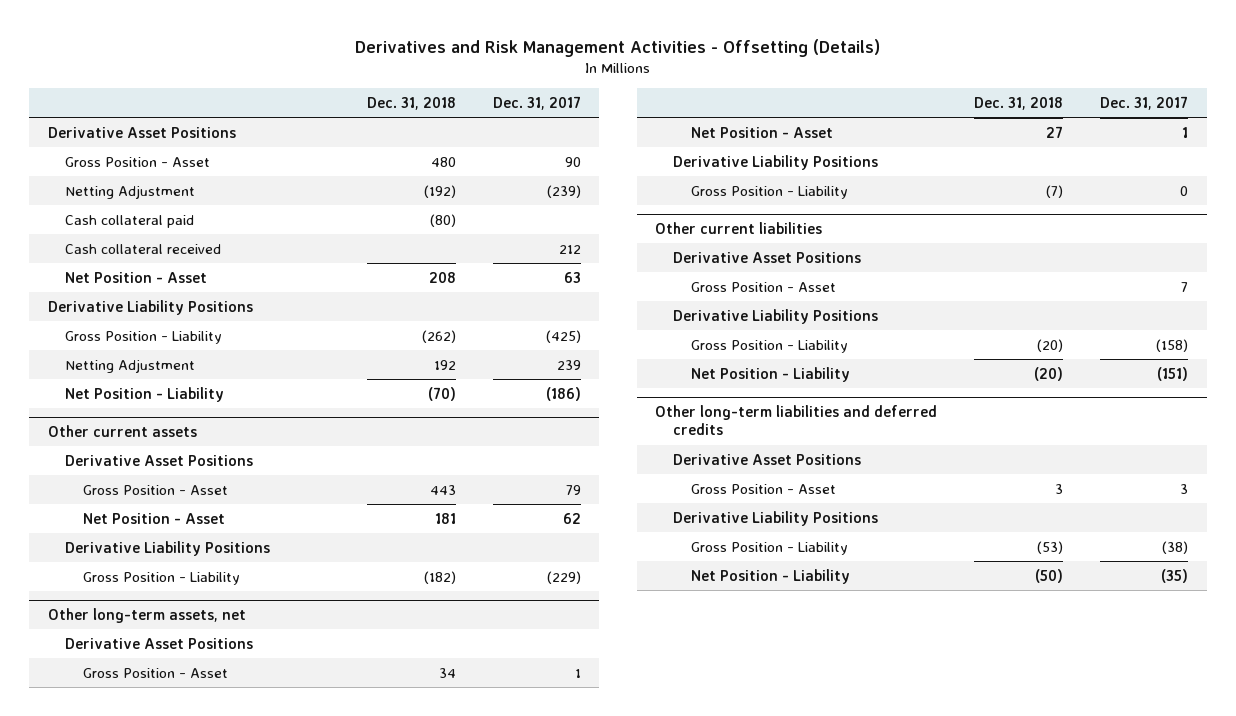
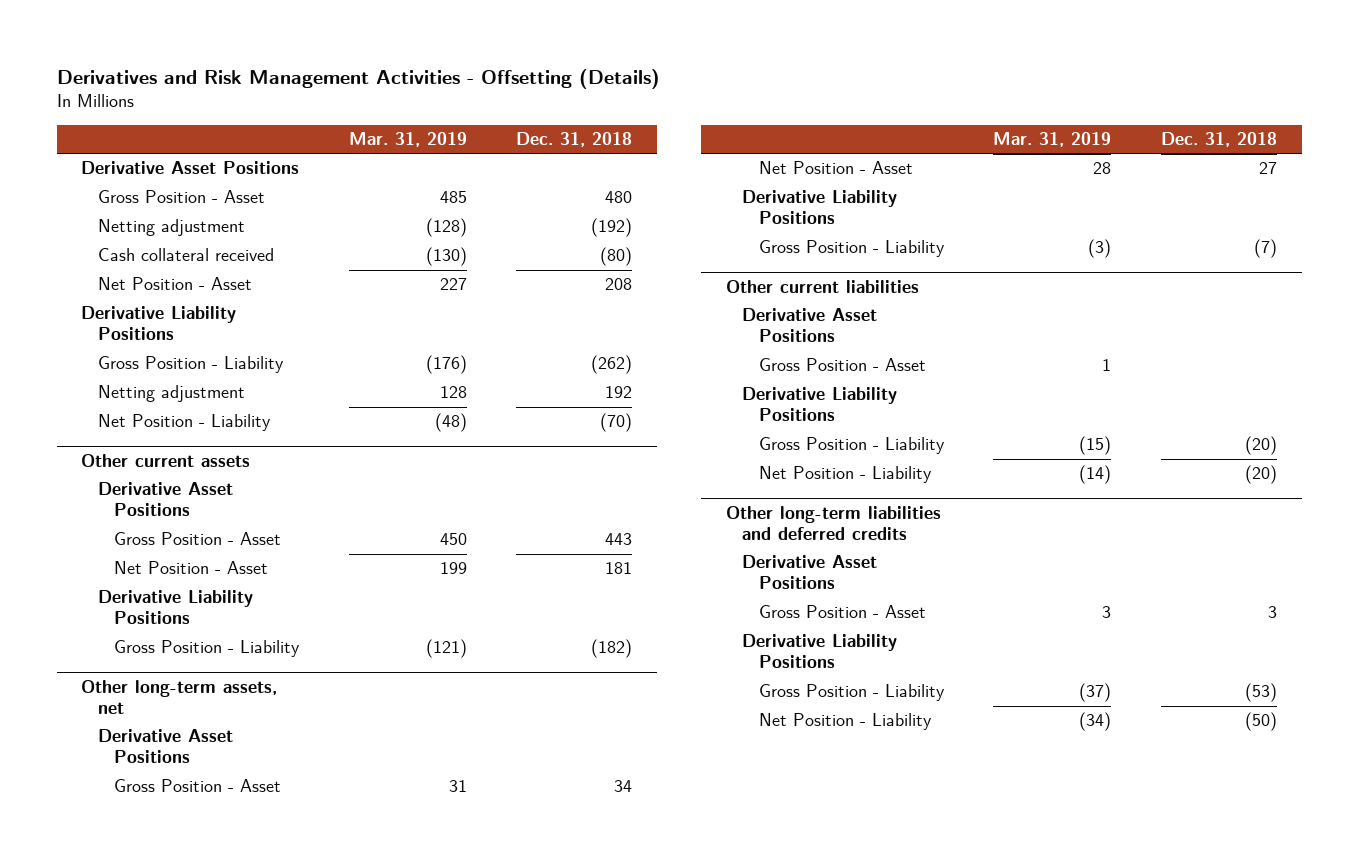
[492,95,581,110] Dec. 31, 2017 -> none
none -> [348,132,467,148] Mar. 31, 2019
[65,243,222,254] Cash collateral received -> none
[65,184,196,199] Netting Adjustment -> [97,219,245,237] Netting adjustment
[65,214,195,228] Cash collateral paid -> [97,248,274,262] Cash collateral received
[65,358,196,373] Netting Adjustment -> [97,385,245,403] Netting adjustment

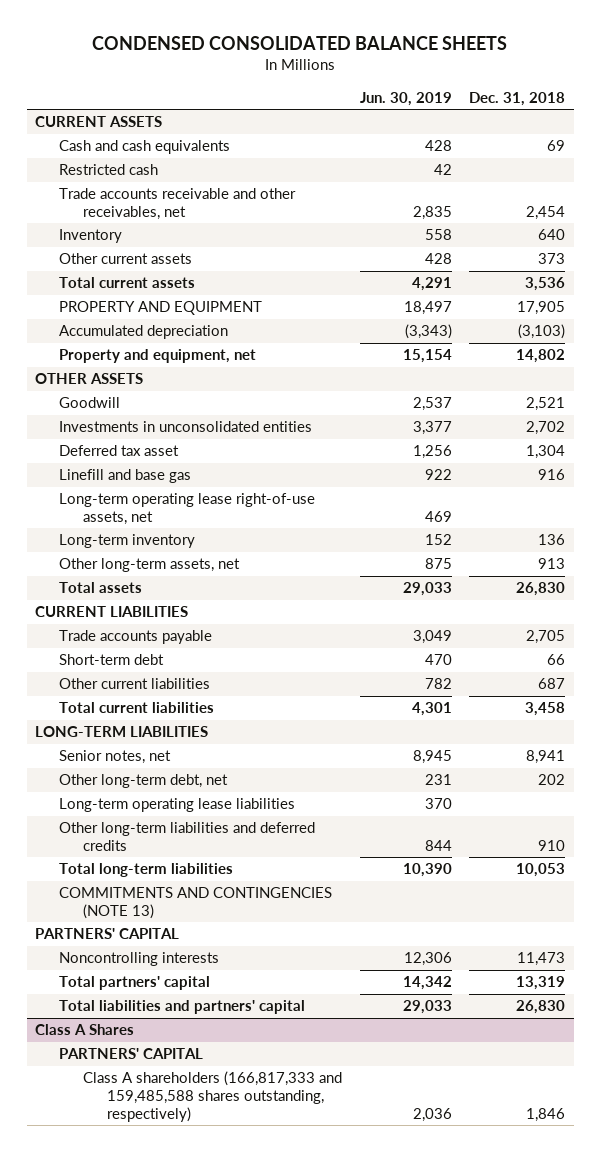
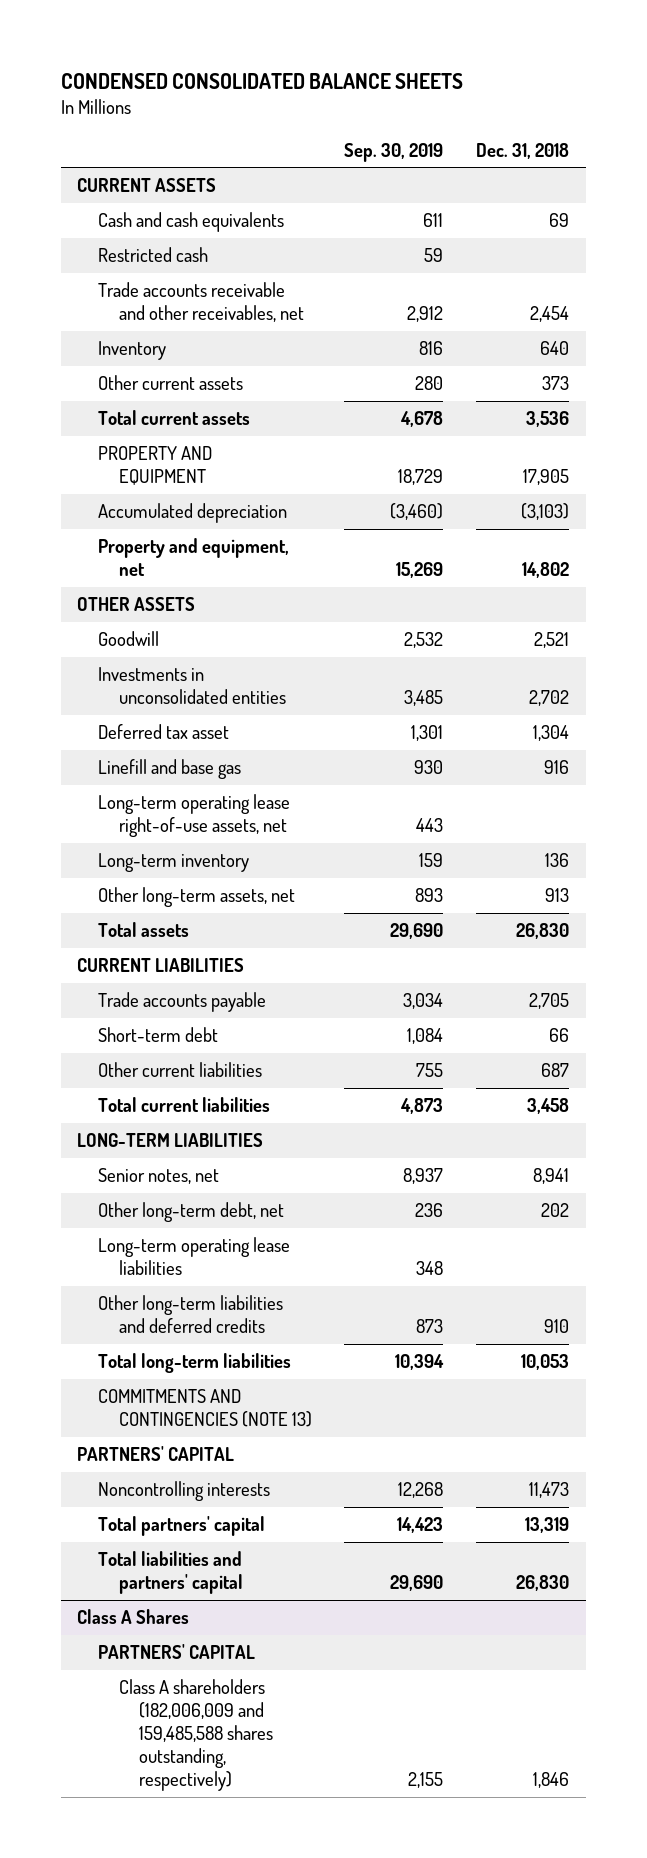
[359,91,452,106] Jun. 30, 2019 -> none
none -> [344,142,444,162] Sep. 30, 2019
[83,1071,343,1122] Class A shareholders (166,817,333 and 159,485,588 shares outstanding, respectively) -> [118,1679,274,1791] Class A shareholders (182,006,009 and 159,485,588 shares outstanding, respectively)

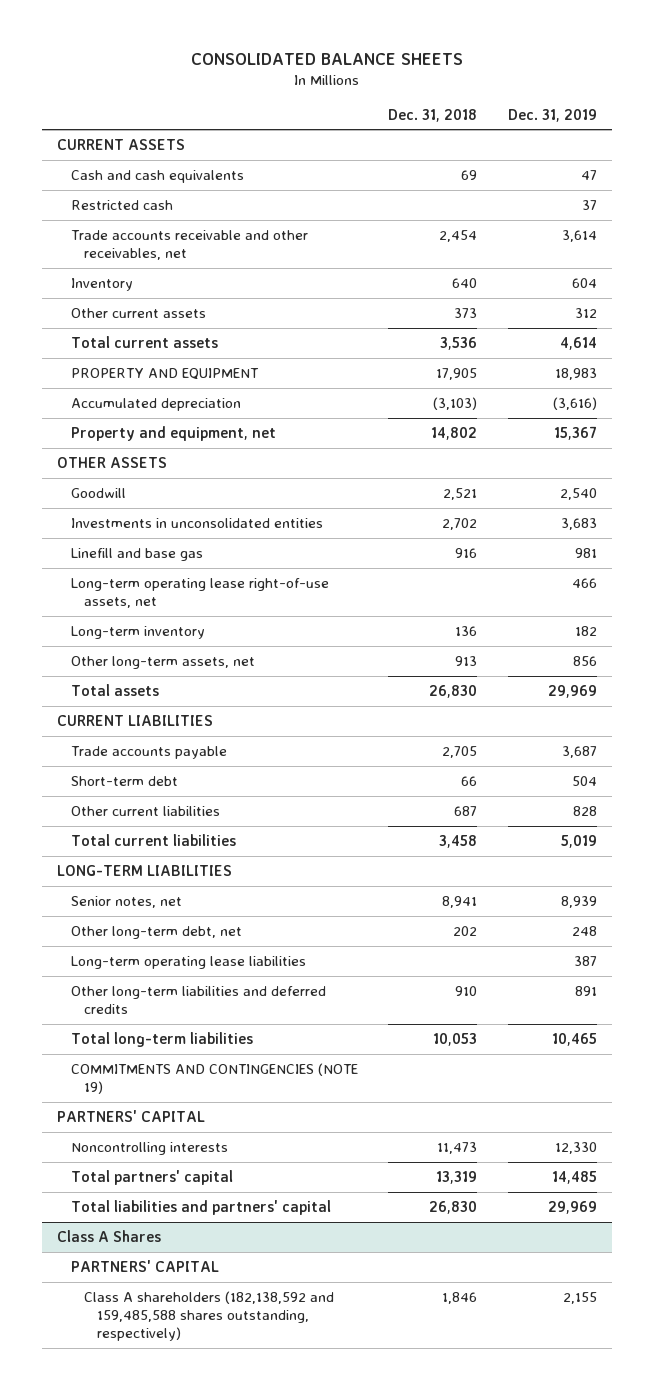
[60,73,463,90] CONDENSED CONSOLIDATED BALANCE SHEETS -> [190,52,463,65] CONSOLIDATED BALANCE SHEETS
[344,142,444,162] Sep. 30, 2019 -> none
none -> [507,108,597,122] Dec. 31, 2019
[97,724,229,740] Deferred tax asset -> none
[97,1389,312,1428] COMMITMENTS AND CONTINGENCIES (NOTE 13) -> [70,1062,358,1094] COMMITMENTS AND CONTINGENCIES (NOTE 19)
[118,1679,274,1791] Class A shareholders (182,006,009 and 159,485,588 shares outstanding, respectively) -> [84,1290,335,1342] Class A shareholders (182,138,592 and 159,485,588 shares outstanding, respectively)

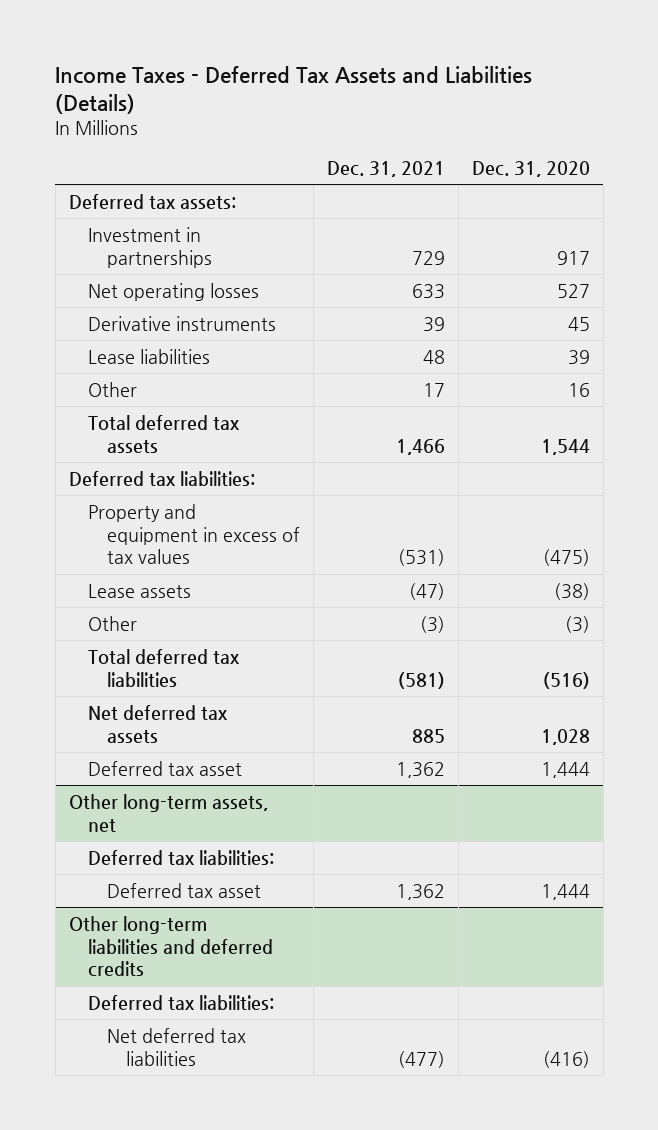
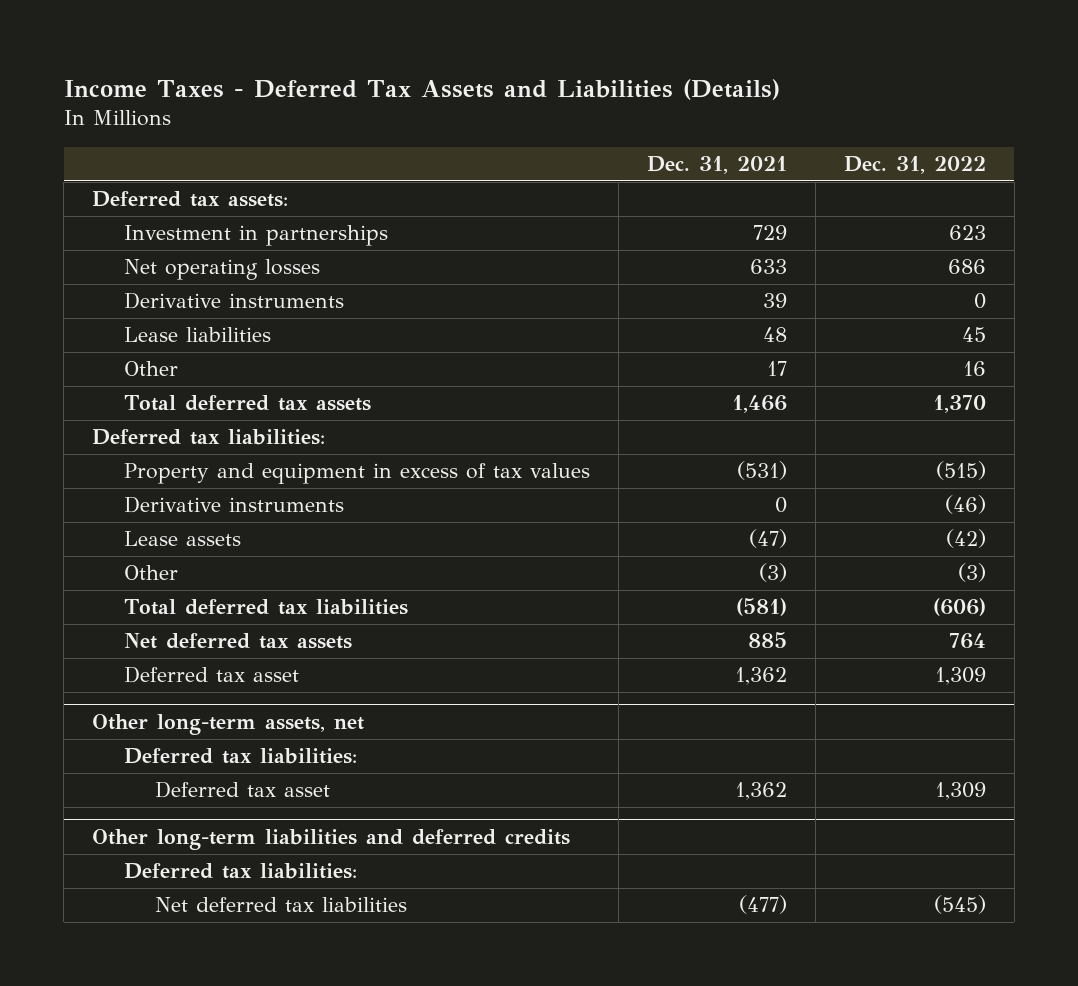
[471,161,590,178] Dec. 31, 2020 -> none
none -> [843,155,986,174] Dec. 31, 2022
none -> [123,496,344,514] Derivative instruments

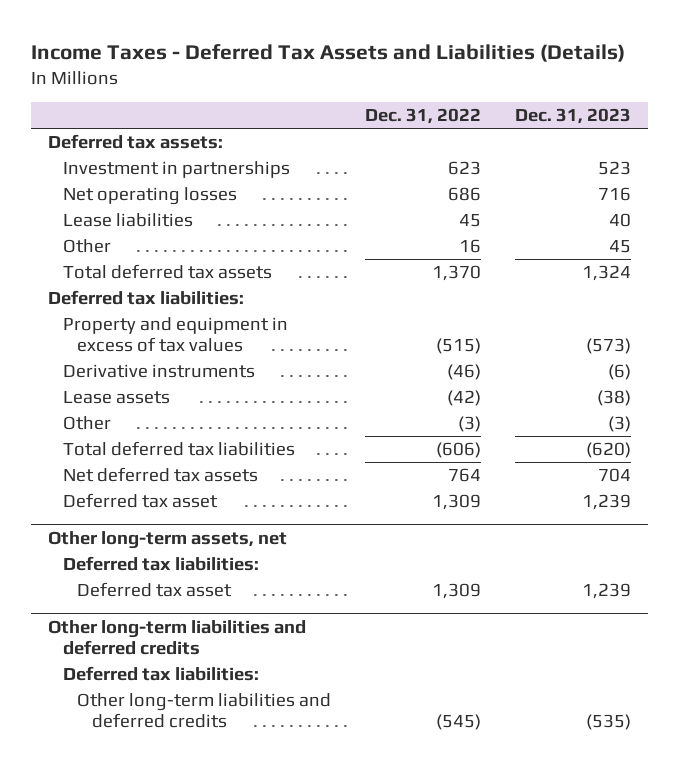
[646,155,787,174] Dec. 31, 2021 -> none
none -> [515,108,632,125] Dec. 31, 2023
[123,292,344,310] Derivative instruments -> none
[154,897,407,913] Net deferred tax liabilities -> [77,692,332,729] Other long-term liabilities and deferred credits

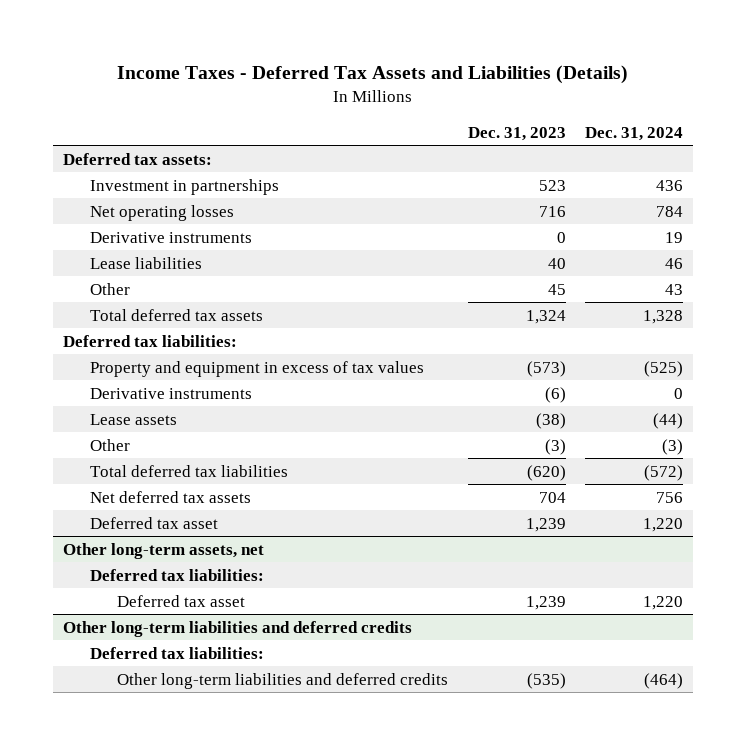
[365,108,482,125] Dec. 31, 2022 -> none
none -> [585,126,684,141] Dec. 31, 2024
none -> [89,231,252,243] Derivative instruments

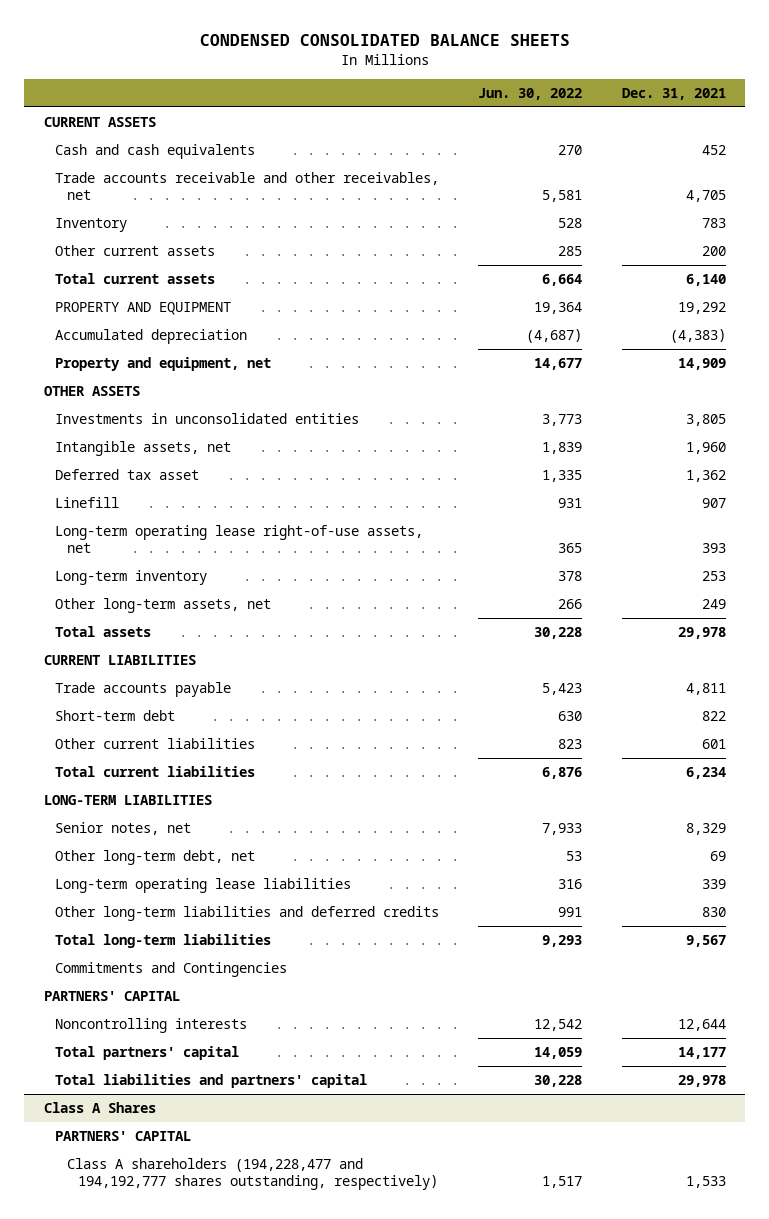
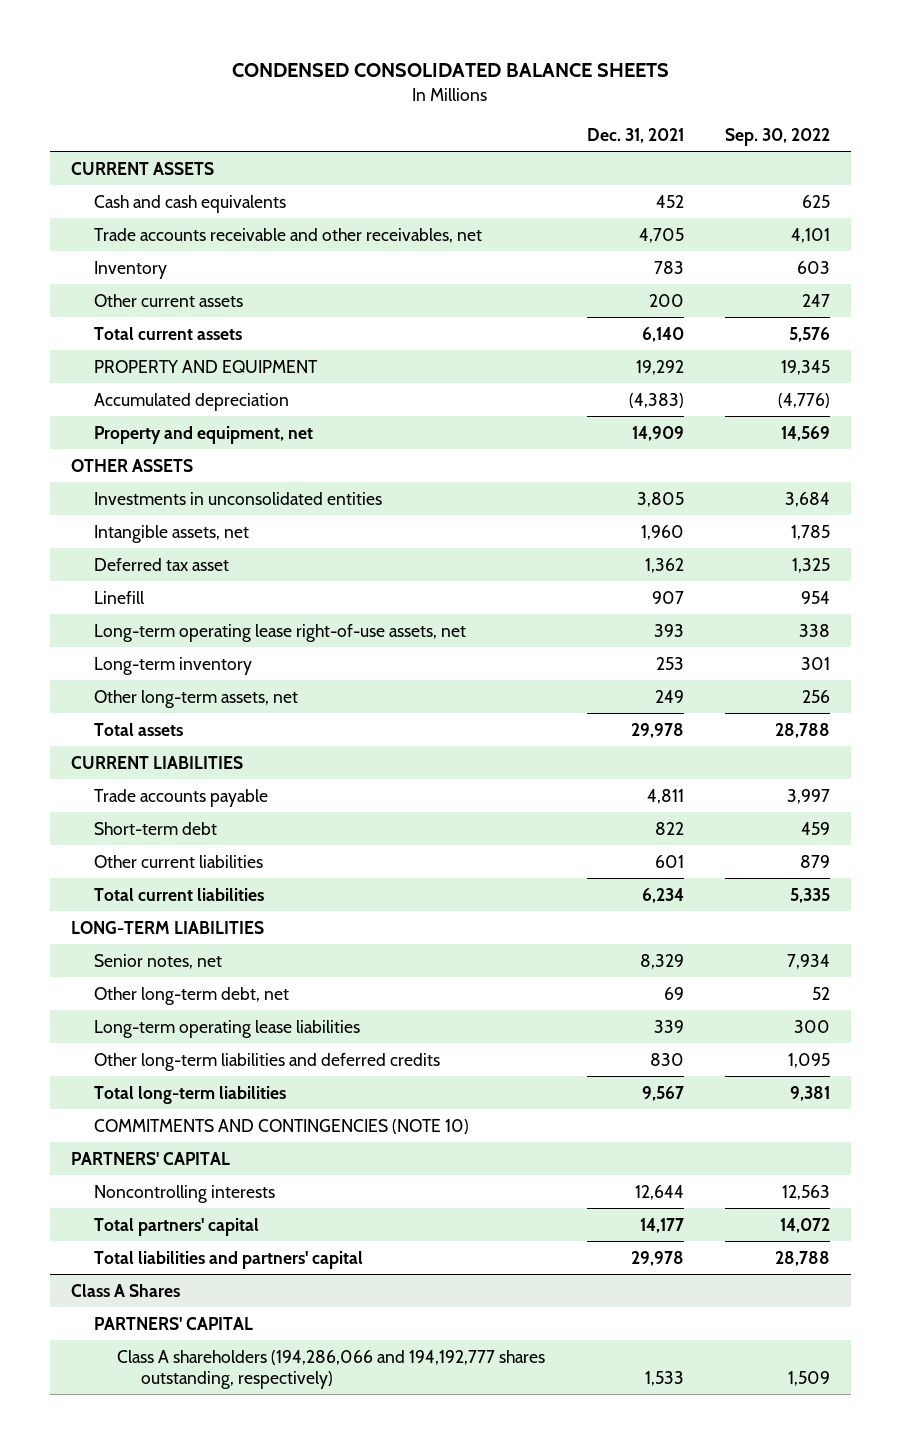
[478,88,583,101] Jun. 30, 2022 -> none
none -> [724,127,830,146] Sep. 30, 2022
[55,961,288,977] Commitments and Contingencies -> [94,1118,470,1134] COMMITMENTS AND CONTINGENCIES (NOTE 10)
[66,1157,439,1191] Class A shareholders (194,228,477 and 194,192,777 shares outstanding, respectively) -> [117,1349,546,1389] Class A shareholders (194,286,066 and 194,192,777 shares outstanding, respectively)

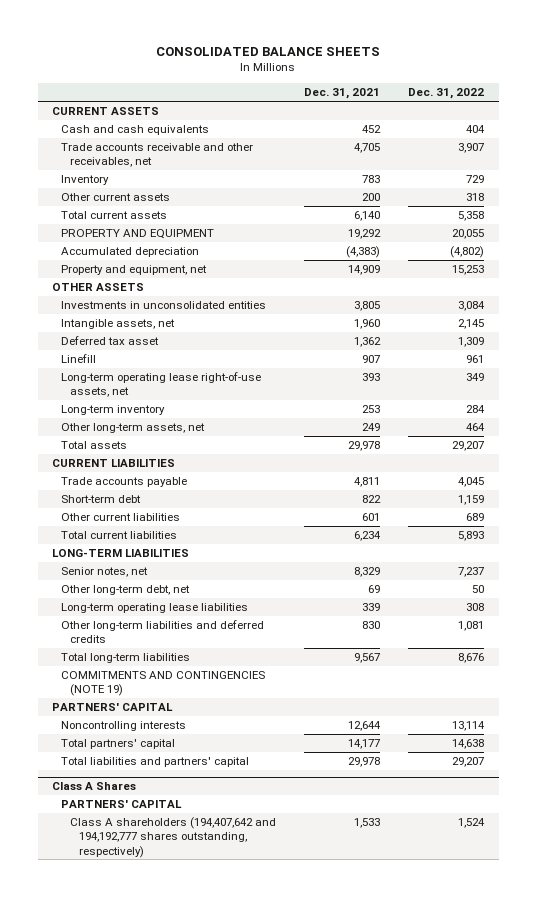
[232,63,670,78] CONDENSED CONSOLIDATED BALANCE SHEETS -> [156,46,381,56] CONSOLIDATED BALANCE SHEETS
[724,127,830,146] Sep. 30, 2022 -> none
none -> [408,88,485,100] Dec. 31, 2022
[94,1118,470,1134] COMMITMENTS AND CONTINGENCIES (NOTE 10) -> [60,671,265,697] COMMITMENTS AND CONTINGENCIES (NOTE 19)
[117,1349,546,1389] Class A shareholders (194,286,066 and 194,192,777 shares outstanding, respectively) -> [69,817,276,858] Class A shareholders (194,407,642 and 194,192,777 shares outstanding, respectively)

